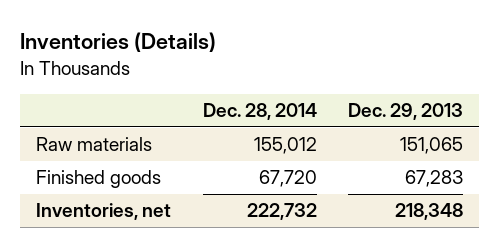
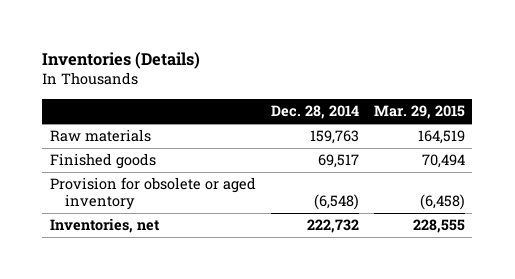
[348,103,464,121] Dec. 29, 2013 -> none
none -> [373,105,465,120] Mar. 29, 2015
[253,137,317,155] 155,012 -> [309,130,359,145] 159,763
[258,170,317,188] 67,720 -> [317,154,359,169] 69,517
none -> [49,177,256,211] Provision for obsolete or aged inventory

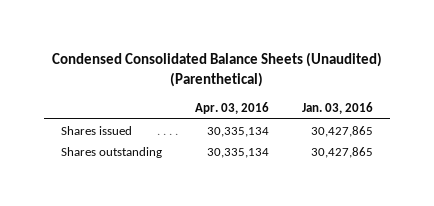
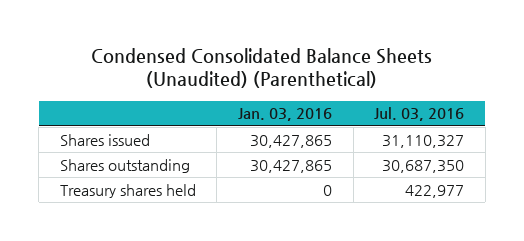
[195,102,270,115] Apr. 03, 2016 -> none
none -> [374,107,465,122] Jul. 03, 2016
none -> [59,183,196,198] Treasury shares held

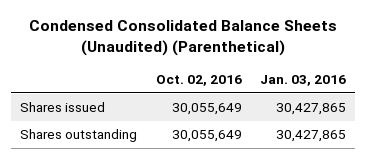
[374,107,465,122] Jul. 03, 2016 -> none
none -> [155,74,242,86] Oct. 02, 2016
[59,183,196,198] Treasury shares held -> none

